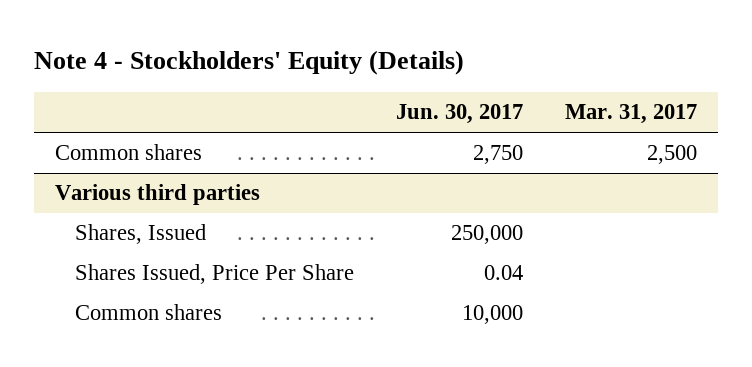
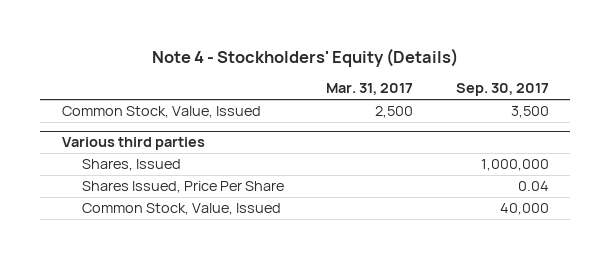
[395,104,523,125] Jun. 30, 2017 -> none
none -> [455,83,549,97] Sep. 30, 2017
[55,144,203,161] Common shares -> [61,106,261,119] Common Stock, Value, Issued
[74,304,222,321] Common shares -> [81,203,281,216] Common Stock, Value, Issued

